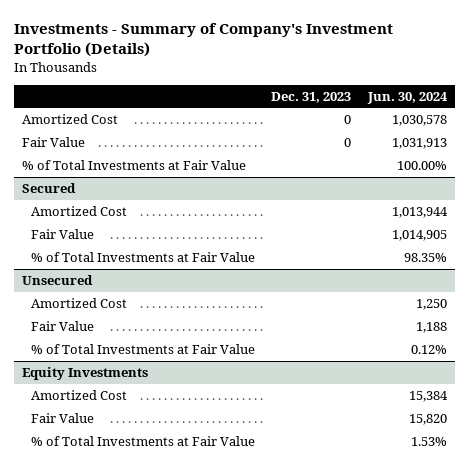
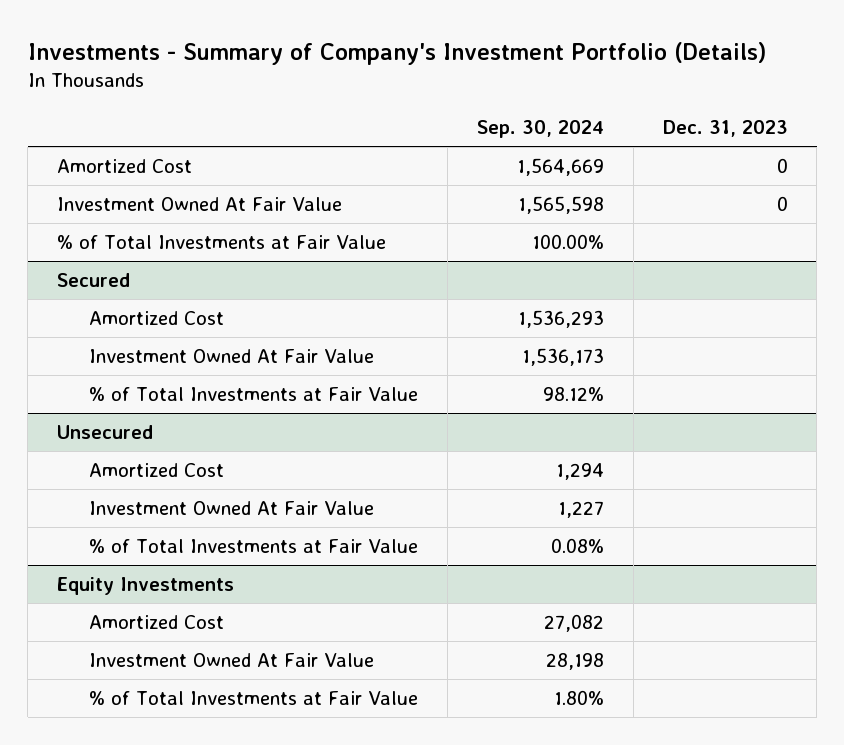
[366,91,448,104] Jun. 30, 2024 -> none
none -> [476,120,604,139] Sep. 30, 2024
[21,137,85,148] Fair Value -> [56,197,342,212] Investment Owned At Fair Value
[31,229,95,240] Fair Value -> [89,349,375,364] Investment Owned At Fair Value
[31,321,95,332] Fair Value -> [89,501,375,516] Investment Owned At Fair Value
[31,413,95,424] Fair Value -> [89,653,375,668] Investment Owned At Fair Value

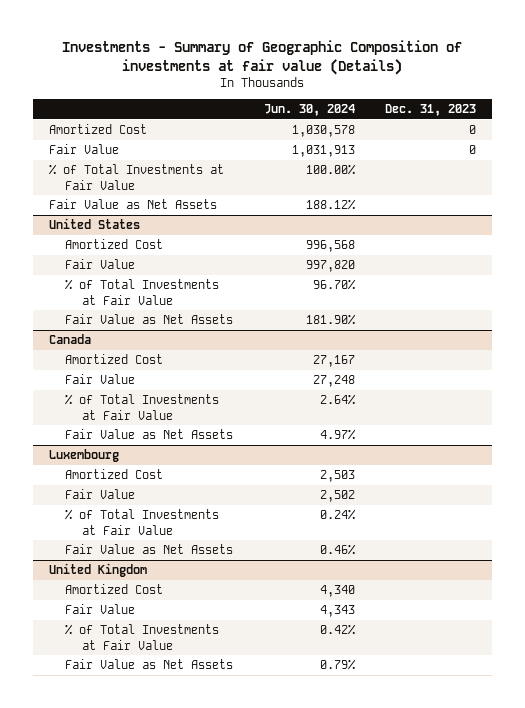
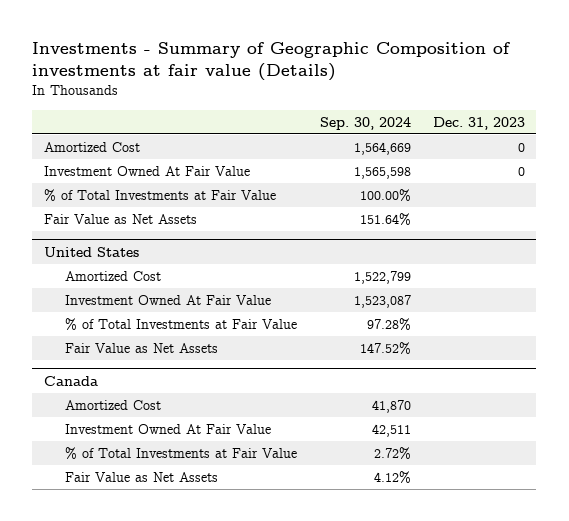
[263,103,355,116] Jun. 30, 2024 -> none
none -> [319,116,411,130] Sep. 30, 2024
[48,144,119,155] Fair Value -> [43,166,250,177] Investment Owned At Fair Value
[65,259,136,270] Fair Value -> [65,295,272,306] Investment Owned At Fair Value
[65,374,136,385] Fair Value -> [65,424,272,435] Investment Owned At Fair Value
[48,449,119,463] Luxembourg -> none
[65,469,164,480] Amortized Cost -> none
[65,489,136,500] Fair Value -> none
[65,509,220,535] % of Total Investments at Fair Value -> none
[65,544,234,555] Fair Value as Net Assets -> none
[48,563,147,578] United Kingdom -> none
[65,584,164,595] Amortized Cost -> none
[65,604,136,615] Fair Value -> none
[65,624,220,650] % of Total Investments at Fair Value -> none
[65,659,234,670] Fair Value as Net Assets -> none

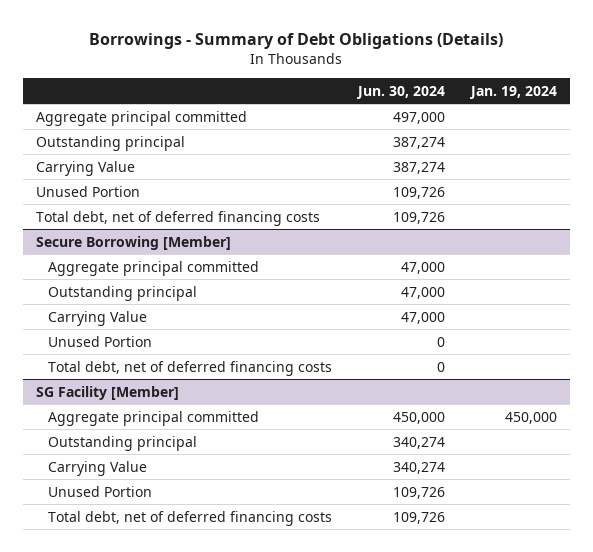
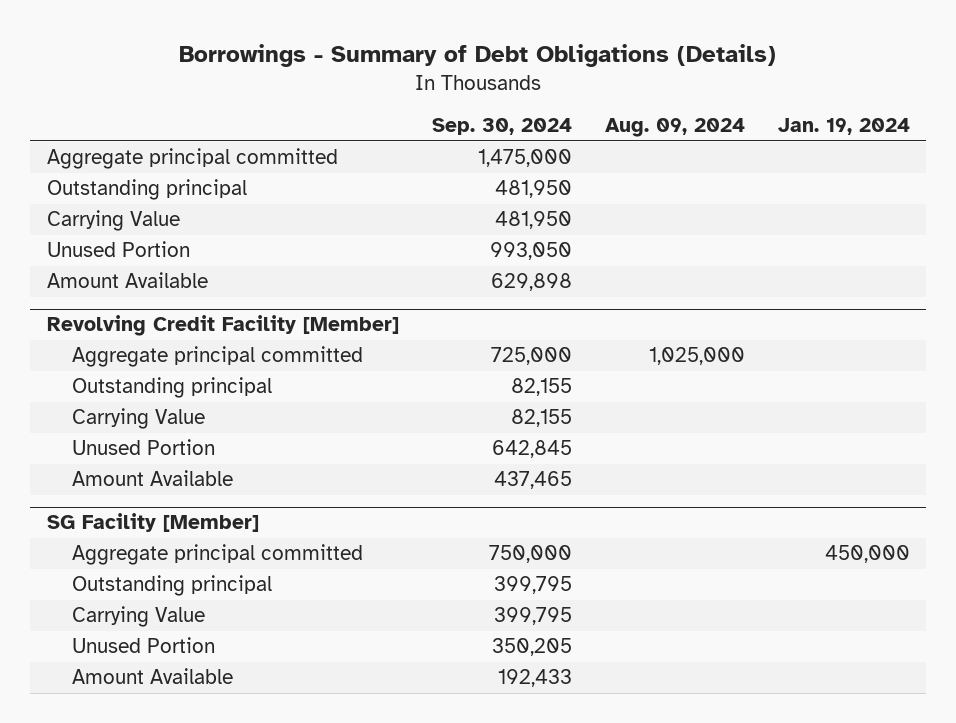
[355,85,445,99] Jun. 30, 2024 -> none
none -> [431,118,572,136] Sep. 30, 2024
none -> [604,118,745,138] Aug. 09, 2024
[36,235,232,250] Secure Borrowing [Member] -> none
[47,260,259,276] Aggregate principal committed -> none
[47,285,197,301] Outstanding principal -> none
[47,310,147,326] Carrying Value -> none
[47,335,152,347] Unused Portion -> none
[47,360,332,376] Total debt, net of deferred financing costs -> none
[36,210,321,226] Total debt, net of deferred financing costs -> [46,272,208,289] Amount Available
none -> [46,315,399,337] Revolving Credit Facility [Member]
none -> [71,346,363,368] Aggregate principal committed
none -> [71,377,272,399] Outstanding principal
none -> [71,408,205,430] Carrying Value
none -> [71,439,215,456] Unused Portion
none -> [71,470,233,487] Amount Available
[47,510,332,526] Total debt, net of deferred financing costs -> [71,668,233,685] Amount Available

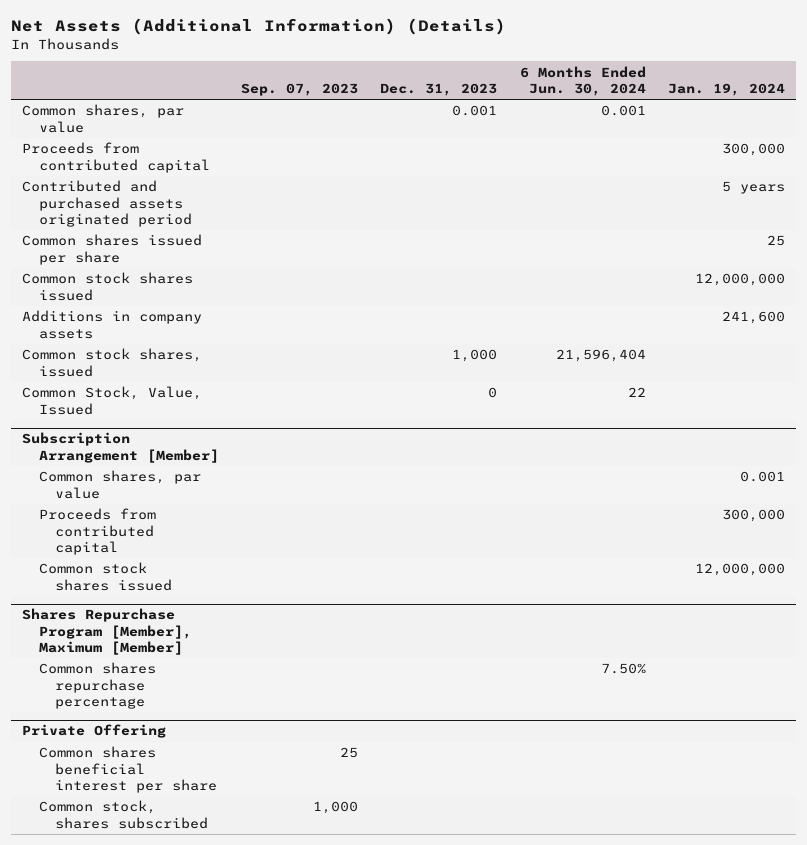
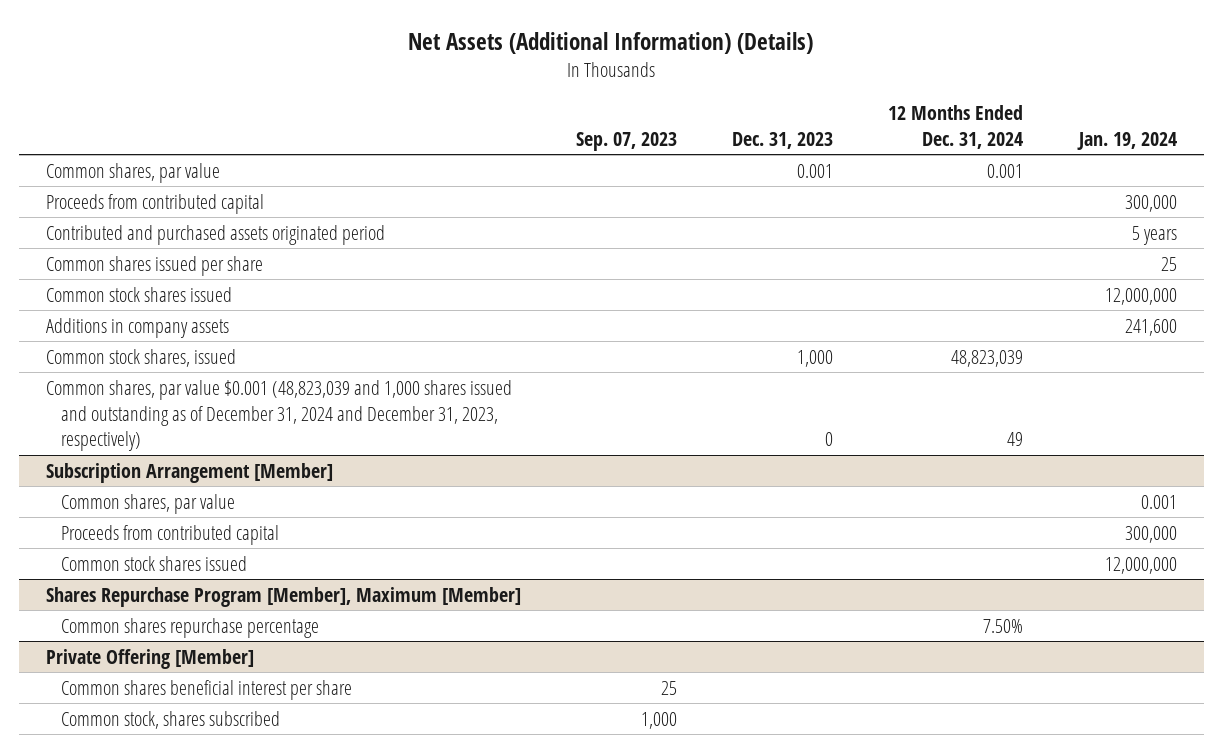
[519,65,646,96] 6 Months Ended Jun. 30, 2024 -> none
none -> [888,104,1024,149] 12 Months Ended Dec. 31, 2024
[22,386,203,415] Common Stock, Value, Issued -> [46,379,513,452] Common shares, par value $0.001 (48,823,039 and 1,000 shares issued and outstanding as of December 31, 2024 and December 31, 2023, respectively)
[22,724,167,739] Private Offering -> [46,648,255,669] Private Offering [Member]

